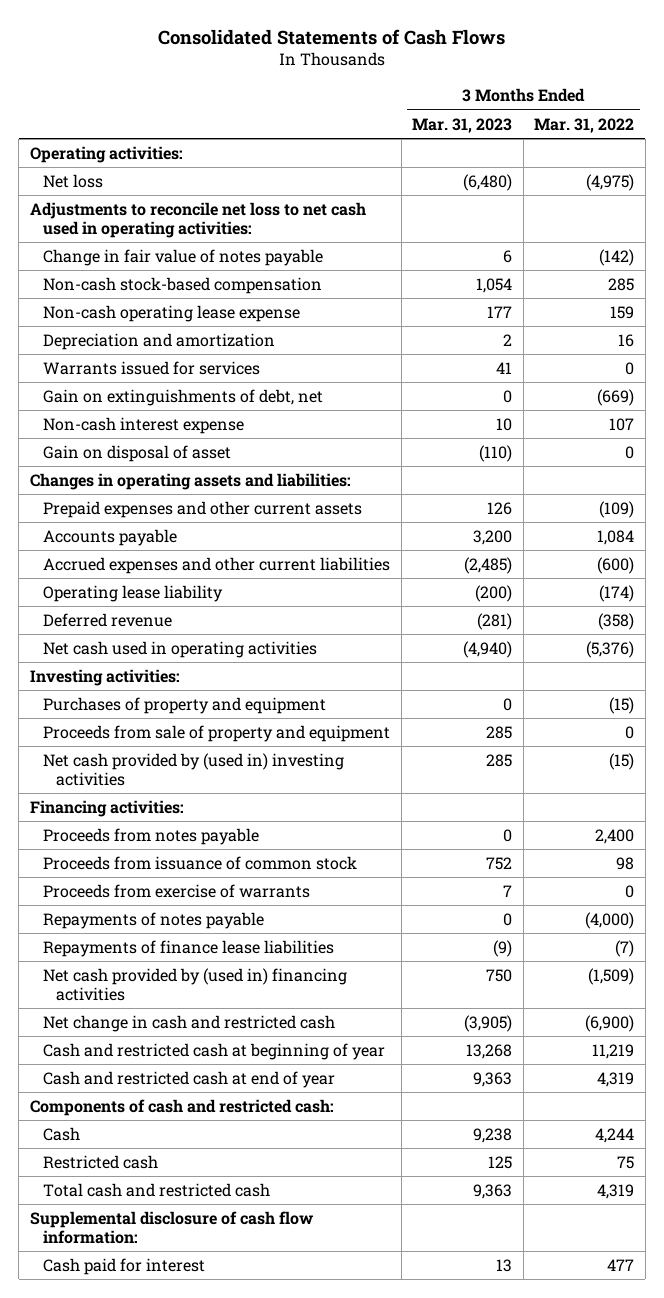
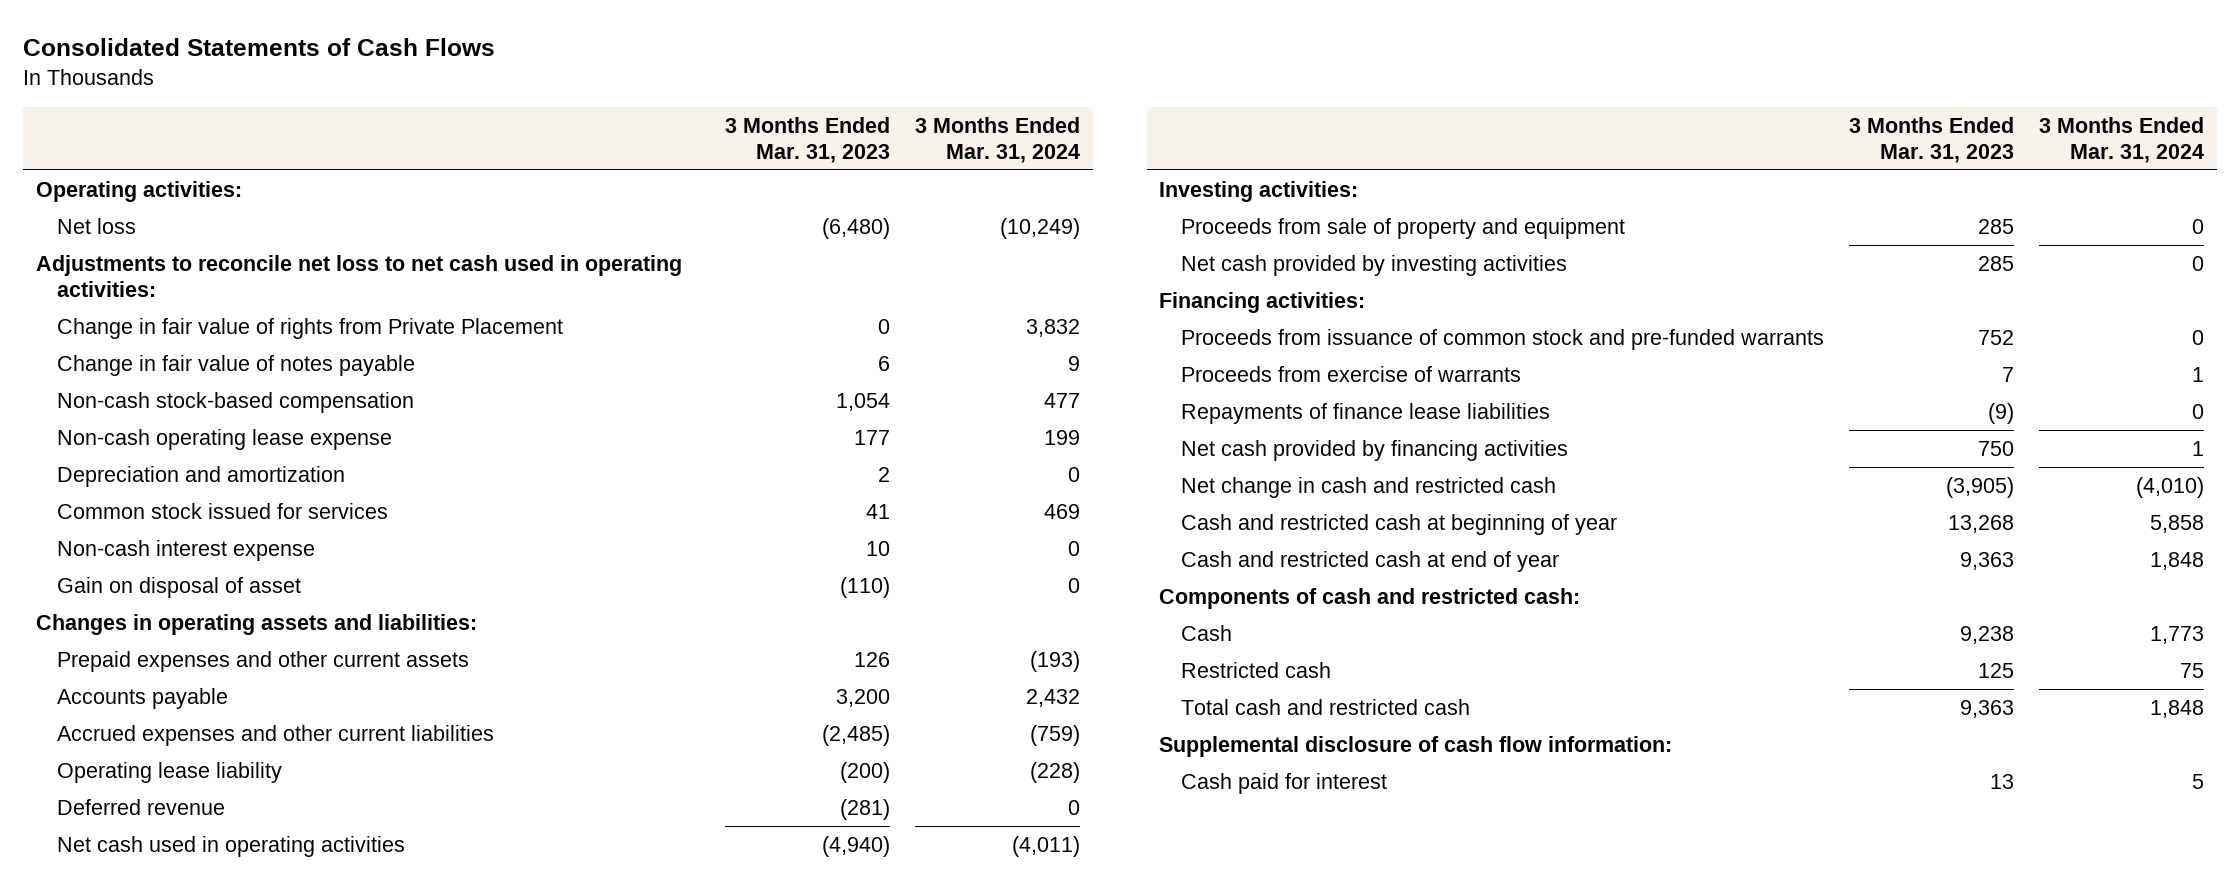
[534,117,635,133] Mar. 31, 2022 -> none
none -> [915,116,1081,163] 3 Months Ended Mar. 31, 2024
none -> [56,317,563,339] Change in fair value of rights from Private Placement
[43,388,324,406] Gain on extinguishments of debt, net -> none
[43,360,261,375] Warrants issued for services -> [56,502,388,519] Common stock issued for services
[43,696,327,714] Purchases of property and equipment -> none
[43,752,345,786] Net cash provided by (used in) investing activities -> [1180,254,1567,276] Net cash provided by investing activities
[43,827,260,845] Proceeds from notes payable -> none
[43,855,358,870] Proceeds from issuance of common stock -> [1180,328,1824,350] Proceeds from issuance of common stock and pre-funded warrants
[43,911,265,929] Repayments of notes payable -> none
[43,967,348,1001] Net cash provided by (used in) financing activities -> [1180,439,1568,461] Net cash provided by financing activities

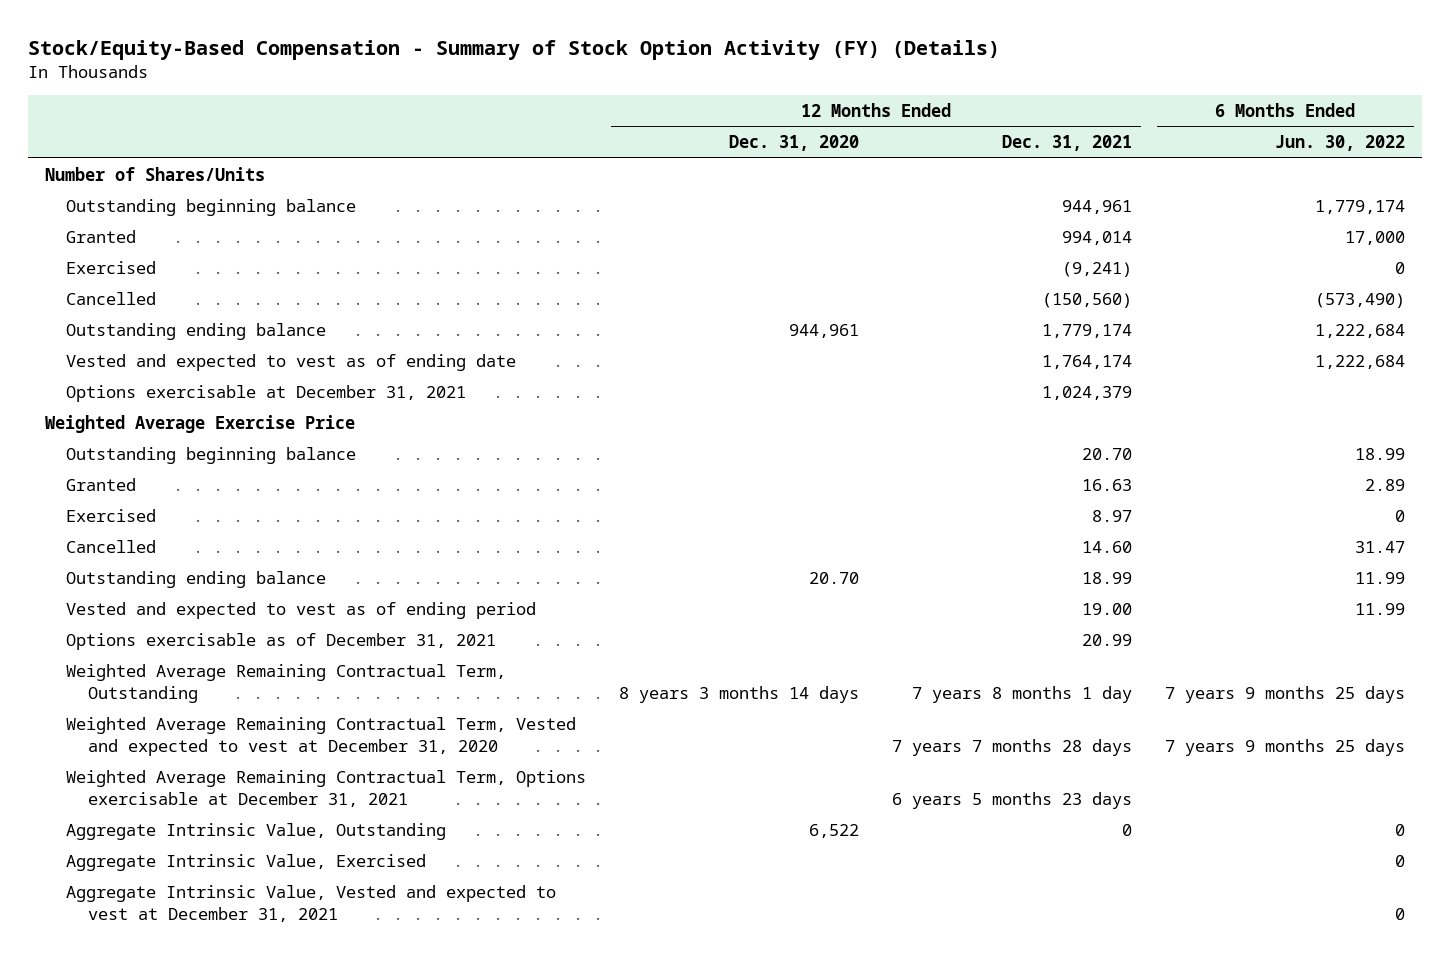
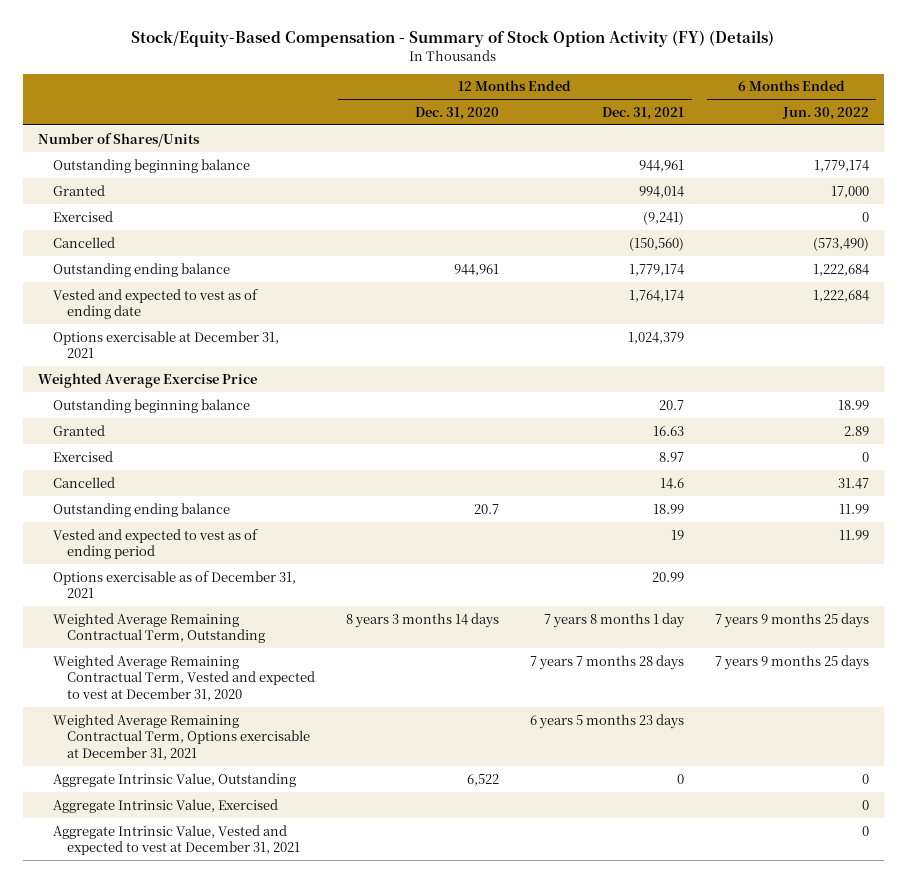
[1082,447,1133,460] 20.70 -> [658,399,684,410] 20.7
[1082,540,1133,553] 14.60 -> [659,477,684,489] 14.6
[809,571,860,584] 20.70 -> [474,503,500,514] 20.7
[1082,602,1133,615] 19.00 -> [670,529,684,540] 19

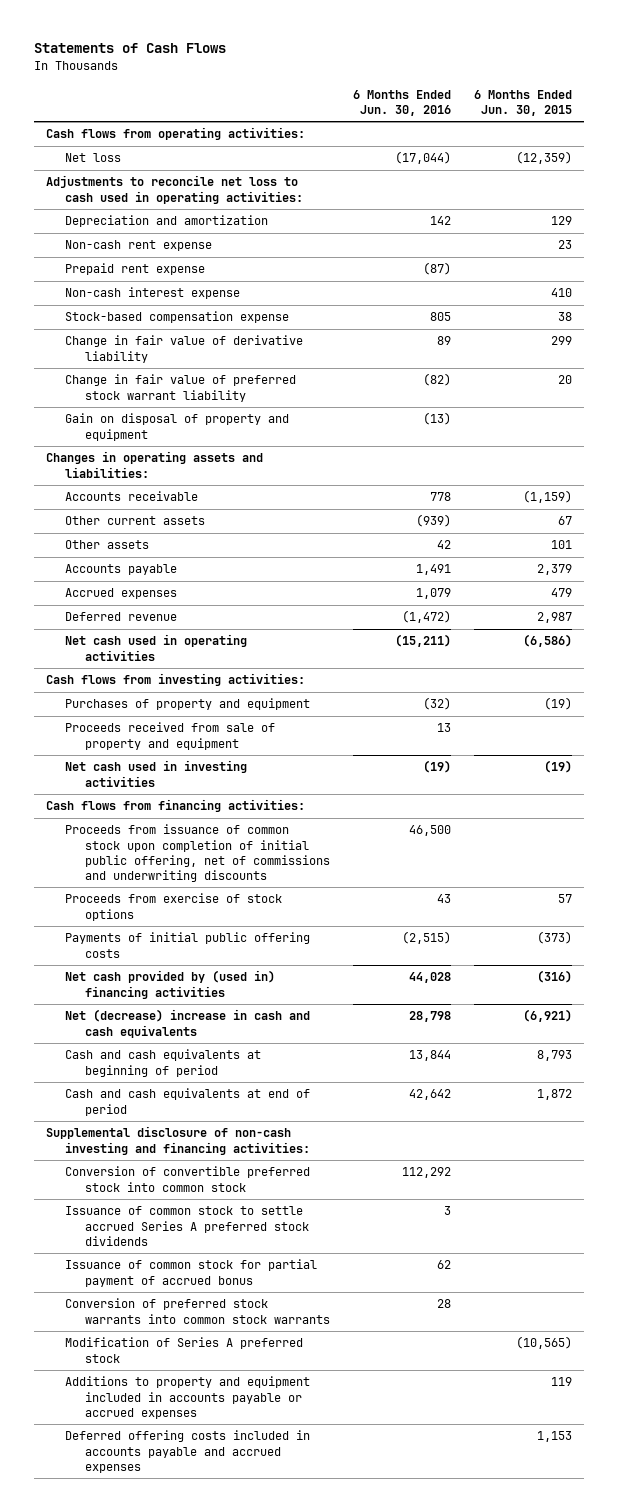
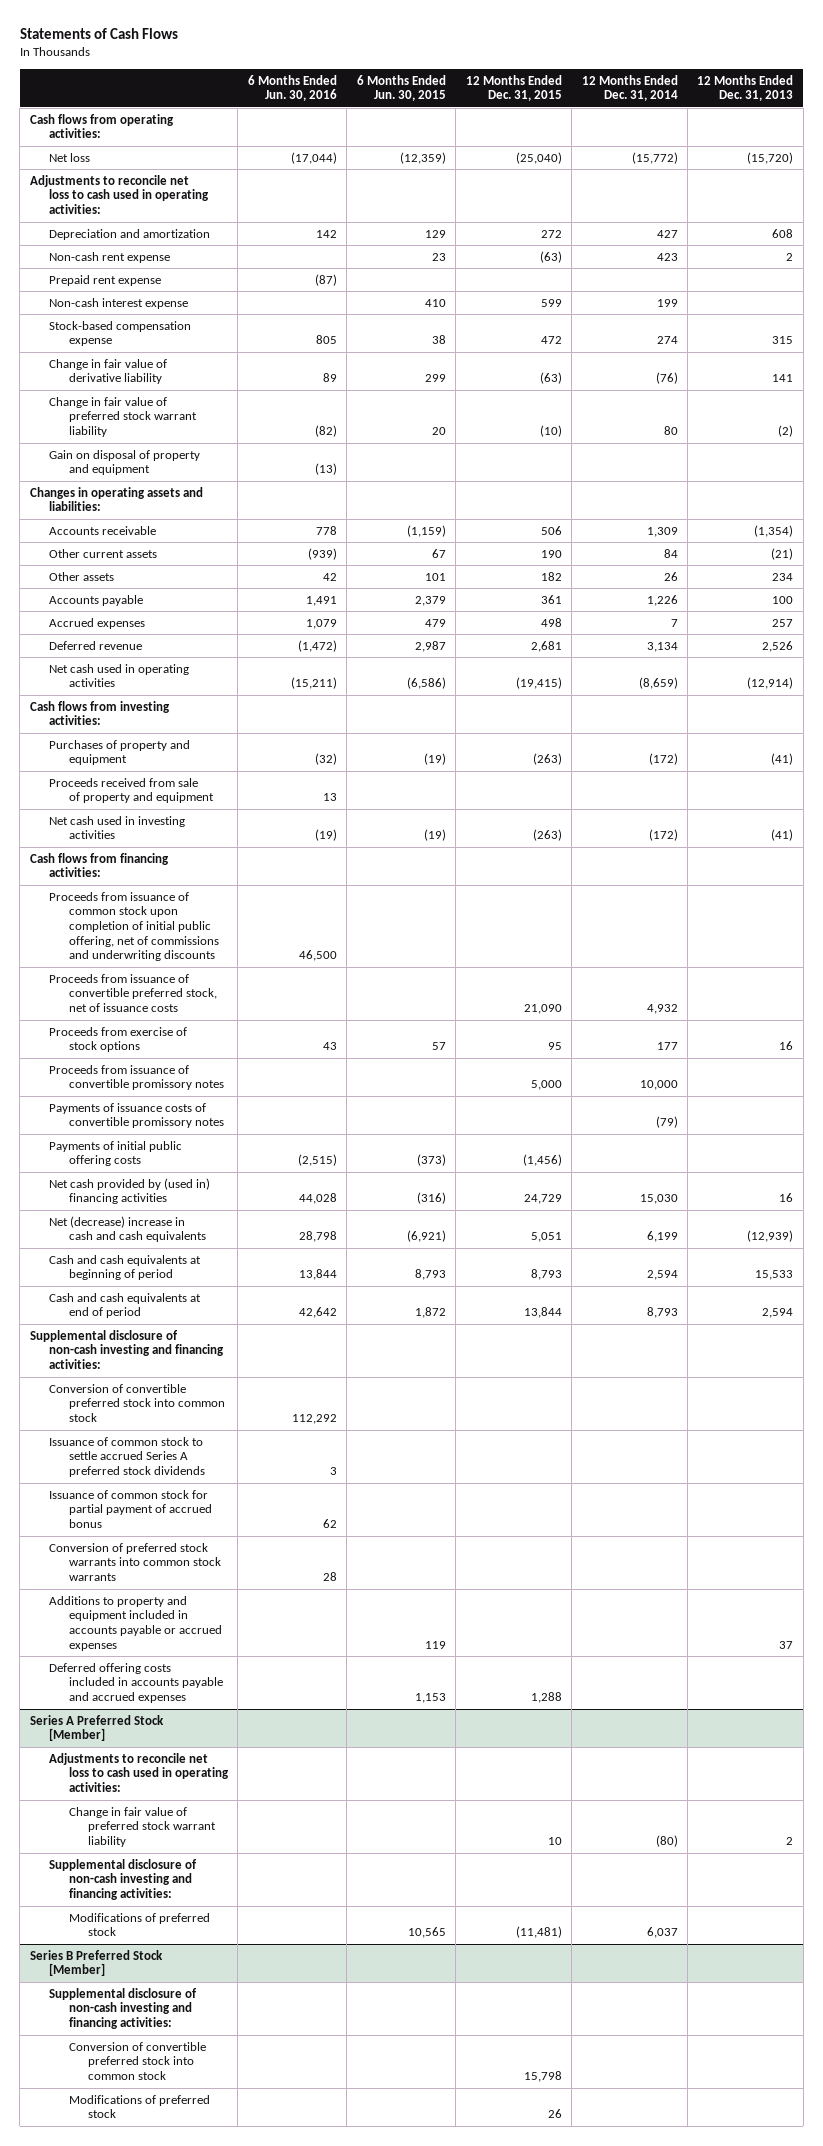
none -> [465,74,562,102] 12 Months Ended Dec. 31, 2015
none -> [581,74,678,102] 12 Months Ended Dec. 31, 2014
none -> [697,74,794,102] 12 Months Ended Dec. 31, 2013
none -> [49,973,217,1013] Proceeds from issuance of convertible preferred stock, net of issuance costs
none -> [49,1064,224,1091] Proceeds from issuance of convertible promissory notes
none -> [49,1102,224,1129] Payments of issuance costs of convertible promissory notes
[65,1337,304,1363] Modification of Series A preferred stock -> none
none -> [29,1714,164,1742] Series A Preferred Stock [Member]
none -> [49,1752,229,1793] Adjustments to reconcile net loss to cash used in operating activities:
none -> [68,1806,217,1848] Change in fair value of preferred stock warrant liability
none -> [49,1858,198,1901] Supplemental disclosure of non-cash investing and financing activities:
none -> [68,1912,210,1937] Modifications of preferred stock
none -> [29,1949,163,1977] Series B Preferred Stock [Member]
none -> [49,1987,198,2030] Supplemental disclosure of non-cash investing and financing activities:
none -> [68,2041,206,2081] Conversion of convertible preferred stock into common stock
none -> [68,2094,210,2119] Modifications of preferred stock

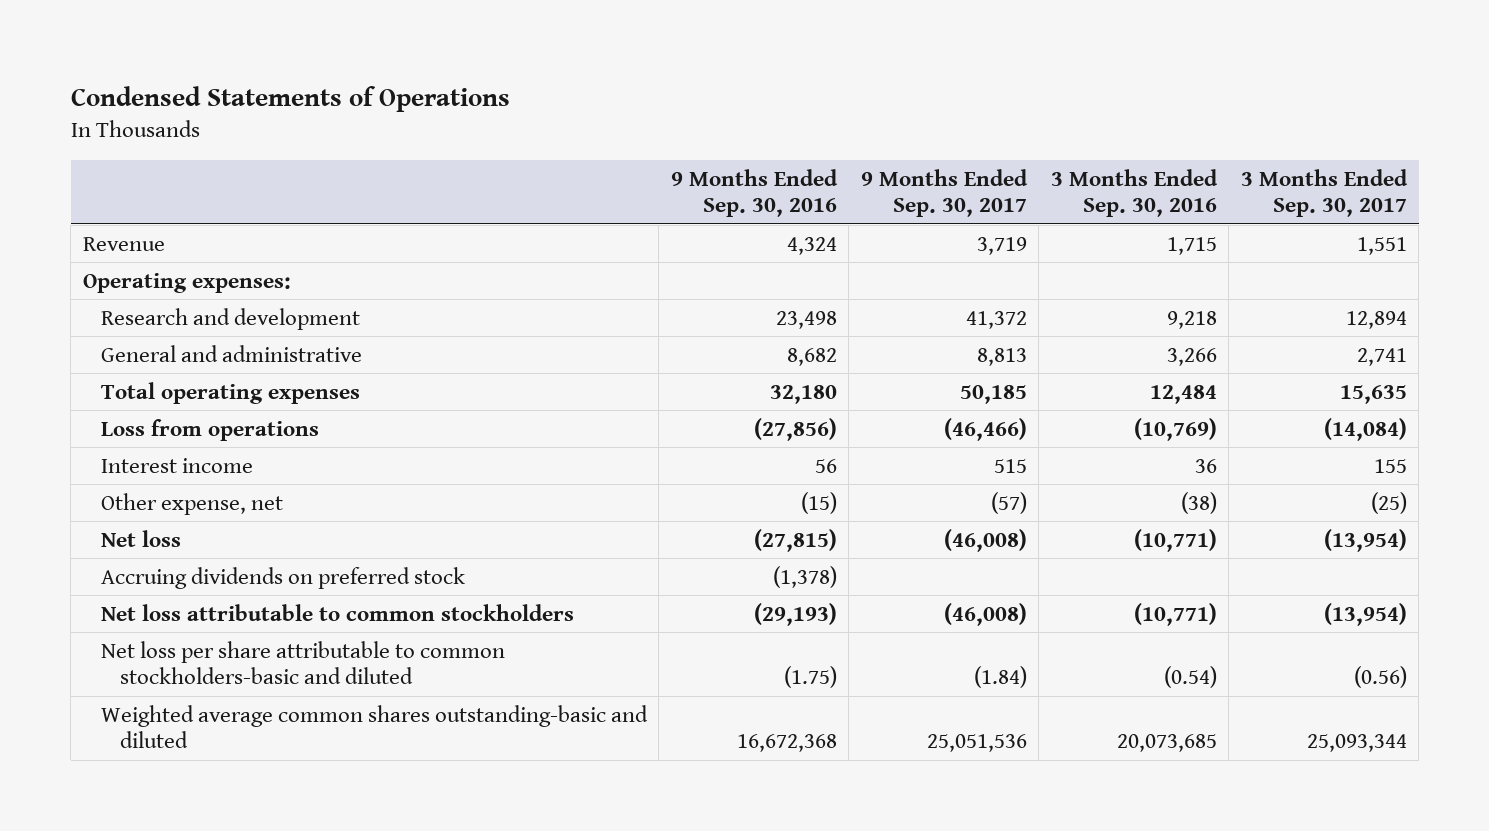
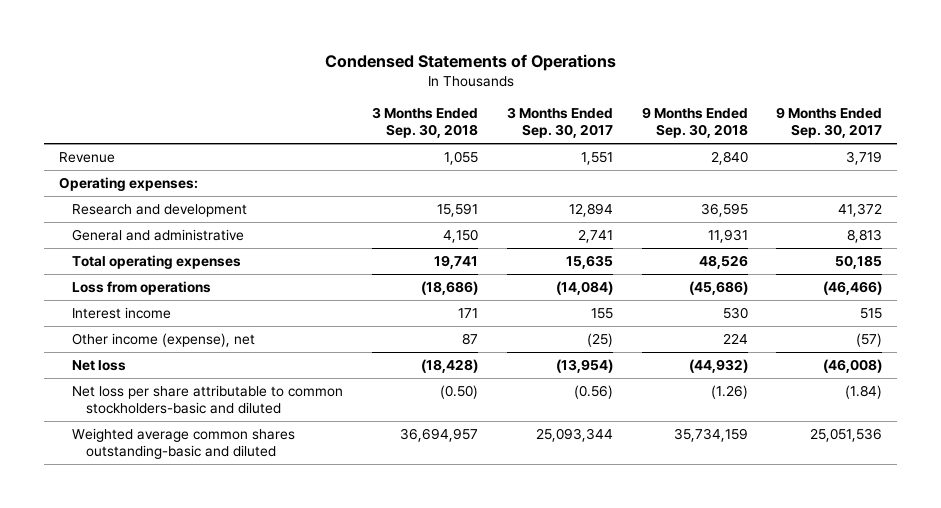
[670,168,838,218] 9 Months Ended Sep. 30, 2016 -> none
[1050,168,1218,218] 3 Months Ended Sep. 30, 2016 -> none
none -> [372,107,479,139] 3 Months Ended Sep. 30, 2018
none -> [641,107,748,139] 9 Months Ended Sep. 30, 2018
[101,492,284,515] Other expense, net -> [72,333,256,348] Other income (expense), net
[101,566,466,589] Accruing dividends on preferred stock -> none
[101,603,575,621] Net loss attributable to common stockholders -> none

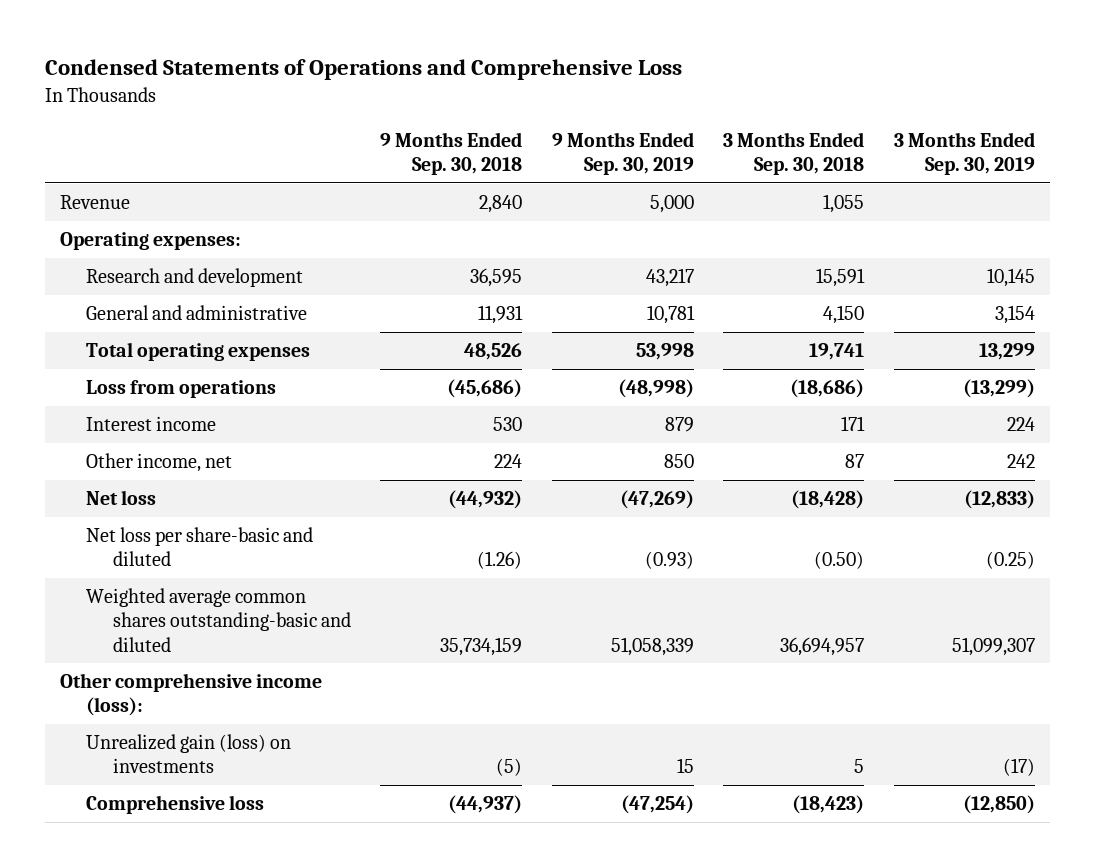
[324,53,616,71] Condensed Statements of Operations -> [44,59,682,81] Condensed Statements of Operations and Comprehensive Loss
[506,107,613,139] 3 Months Ended Sep. 30, 2017 -> none
[776,107,883,139] 9 Months Ended Sep. 30, 2017 -> none
none -> [551,131,694,175] 9 Months Ended Sep. 30, 2019
none -> [893,131,1035,175] 3 Months Ended Sep. 30, 2019
[72,333,256,348] Other income (expense), net -> [86,453,233,473] Other income, net
[72,385,344,415] Net loss per share attributable to common stockholders-basic and diluted -> [86,527,314,567] Net loss per share-basic and diluted
none -> [59,673,322,717] Other comprehensive income (loss):
none -> [86,734,292,774] Unrealized gain (loss) on investments
none -> [86,795,265,815] Comprehensive loss

